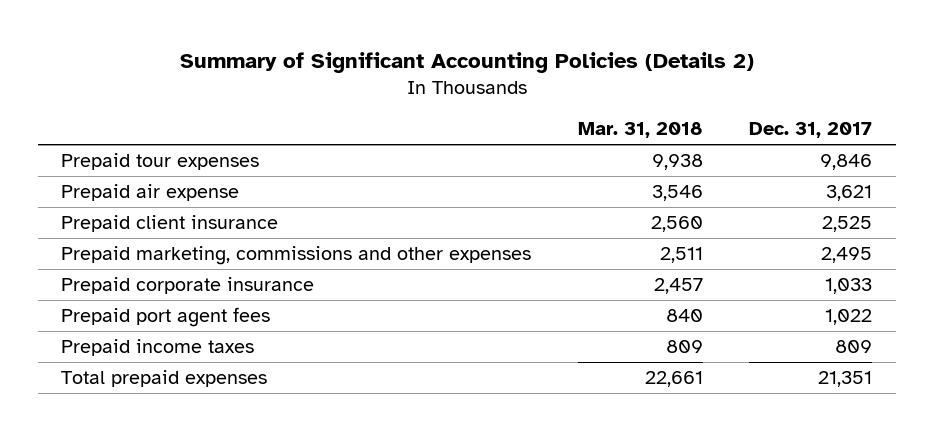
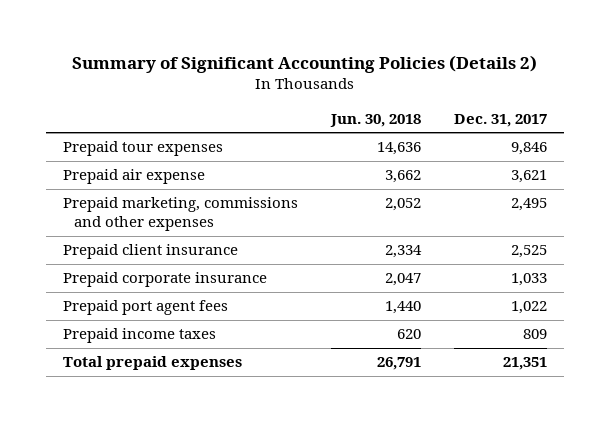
[577,122,703,139] Mar. 31, 2018 -> none
none -> [330,113,422,127] Jun. 30, 2018
[61,215,279,233] Prepaid client insurance -> [62,244,238,260] Prepaid client insurance

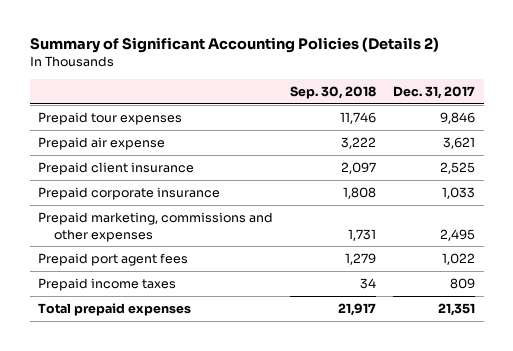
[330,113,422,127] Jun. 30, 2018 -> none
none -> [290,86,377,100] Sep. 30, 2018
[62,197,298,232] Prepaid marketing, commissions and other expenses -> [38,212,274,242] Prepaid marketing, commissions and other expenses

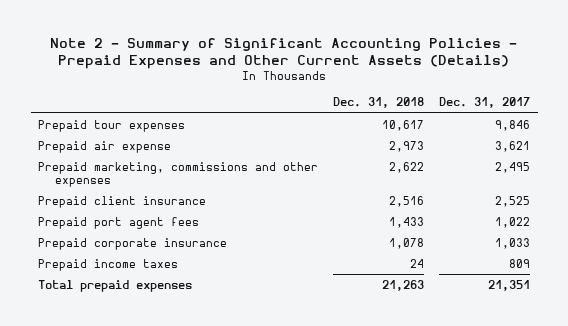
[29,37,439,54] Summary of Significant Accounting Policies (Details 2) -> [50,37,518,70] Note 2 - Summary of Significant Accounting Policies - Prepaid Expenses and Other Current Assets (Details)
[290,86,377,100] Sep. 30, 2018 -> none
none -> [333,97,425,109] Dec. 31, 2018
[38,162,195,176] Prepaid client insurance -> [38,195,207,208] Prepaid client insurance
[38,187,221,201] Prepaid corporate insurance -> [38,237,228,250] Prepaid corporate insurance

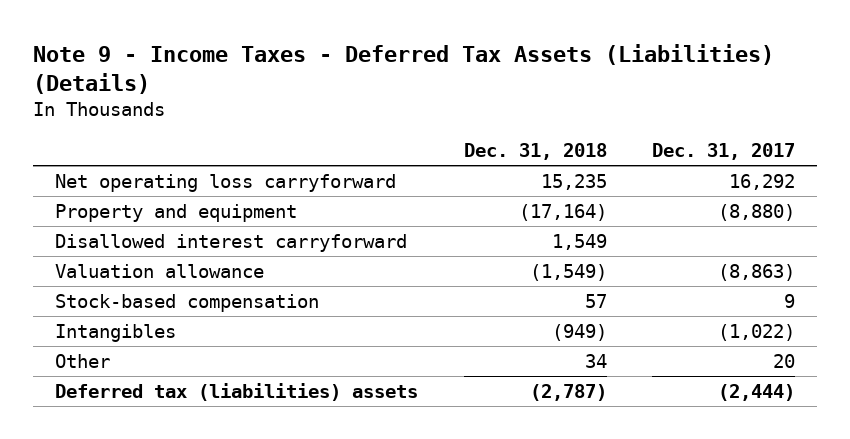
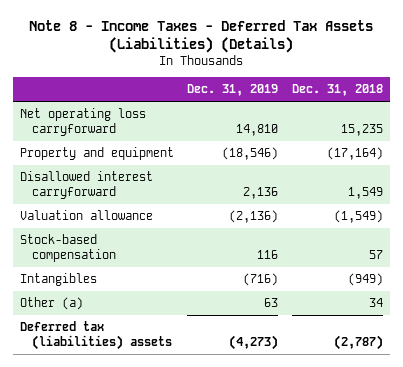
[32,43,774,94] Note 9 - Income Taxes - Deferred Tax Assets (Liabilities) (Details) -> [29,19,374,54] Note 8 - Income Taxes - Deferred Tax Assets (Liabilities) (Details)
[651,142,795,160] Dec. 31, 2017 -> none
none -> [187,84,279,97] Dec. 31, 2019
[55,353,111,368] Other -> [19,297,83,311] Other (a)

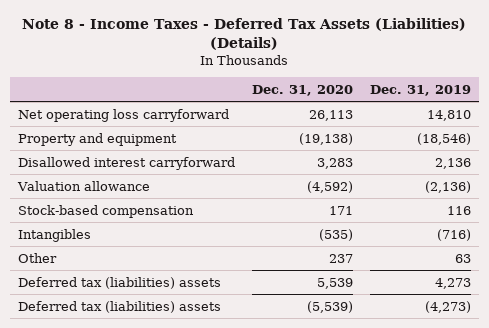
[292,84,384,97] Dec. 31, 2018 -> none
none -> [251,84,353,96] Dec. 31, 2020
[19,297,83,311] Other (a) -> [18,252,58,263] Other
none -> [18,276,222,289] Deferred tax (liabilities) assets

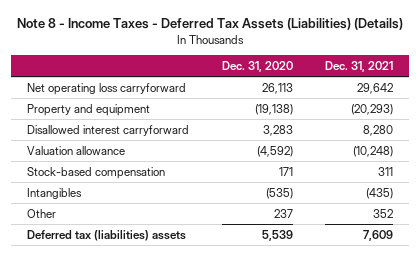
[369,84,471,96] Dec. 31, 2019 -> none
none -> [325,60,394,72] Dec. 31, 2021
[18,300,222,313] Deferred tax (liabilities) assets -> none

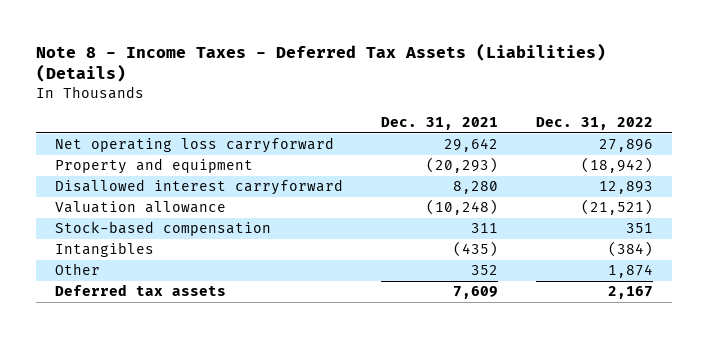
[221,60,293,72] Dec. 31, 2020 -> none
none -> [536,117,654,131] Dec. 31, 2022
[26,229,186,241] Deferred tax (liabilities) assets -> [55,284,227,297] Deferred tax assets

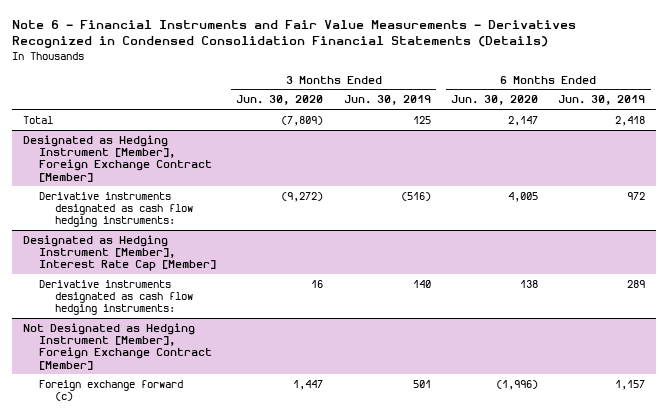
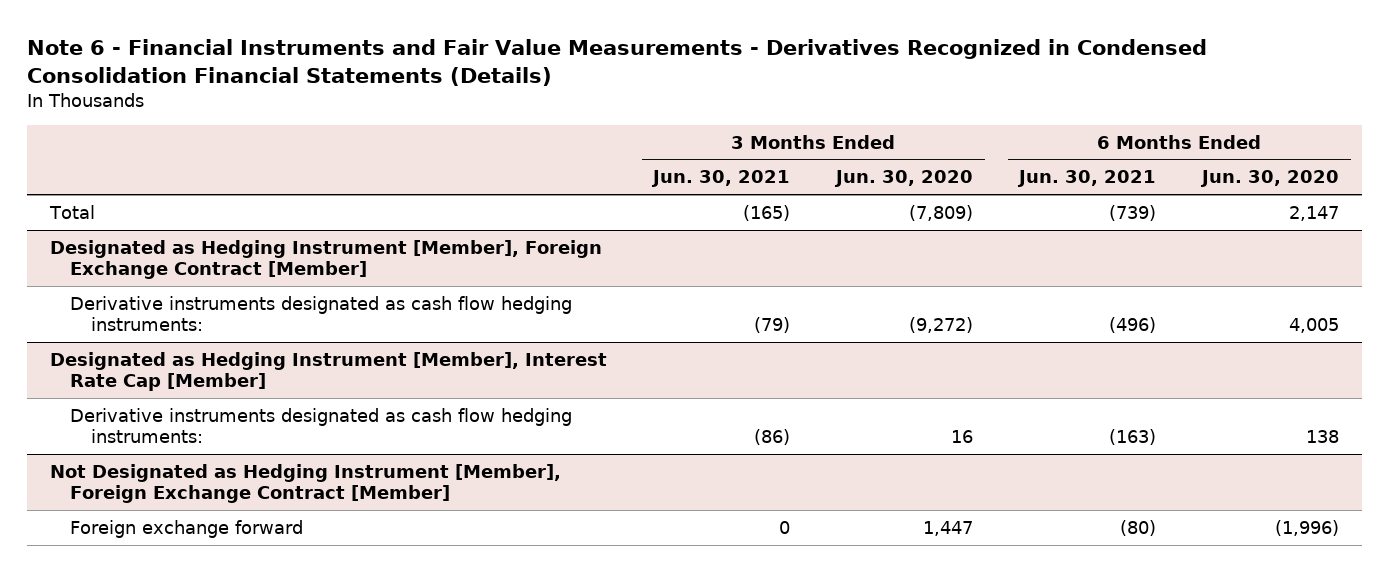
[343,95,431,106] Jun. 30, 2019 -> none
[558,95,646,106] Jun. 30, 2019 -> none
none -> [651,170,791,188] Jun. 30, 2021
none -> [1017,170,1157,188] Jun. 30, 2021
[38,379,183,402] Foreign exchange forward (c) -> [70,519,304,538] Foreign exchange forward

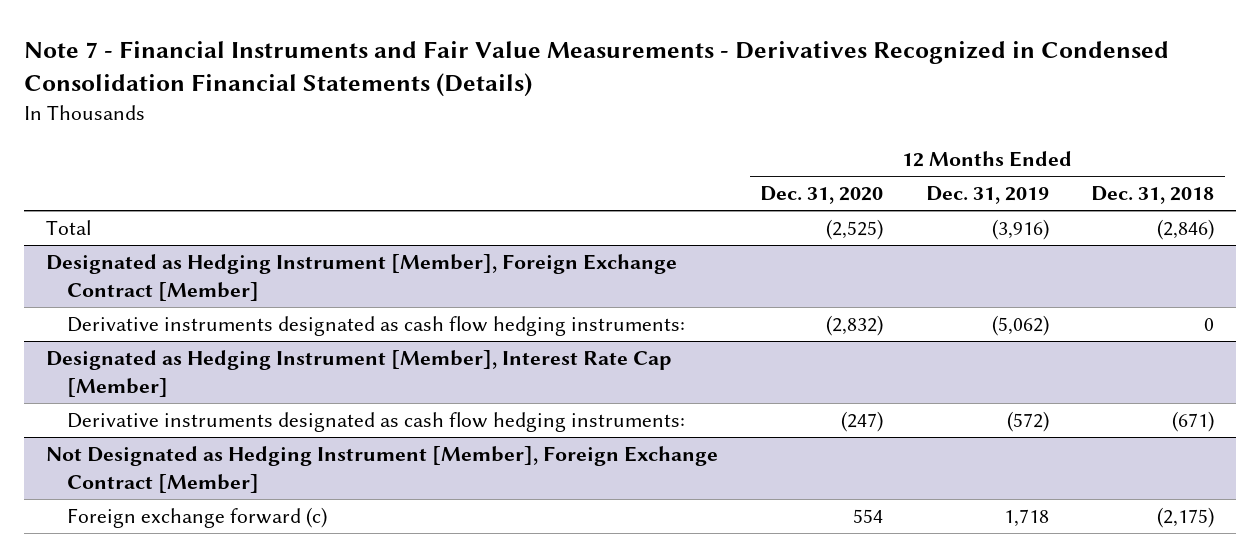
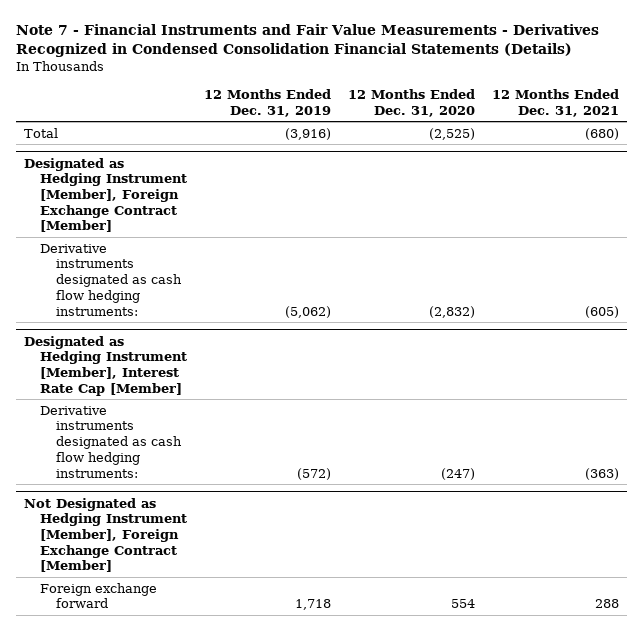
[1091,186,1215,205] Dec. 31, 2018 -> none
none -> [491,88,619,117] 12 Months Ended Dec. 31, 2021
[66,507,327,529] Foreign exchange forward (c) -> [39,582,157,609] Foreign exchange forward

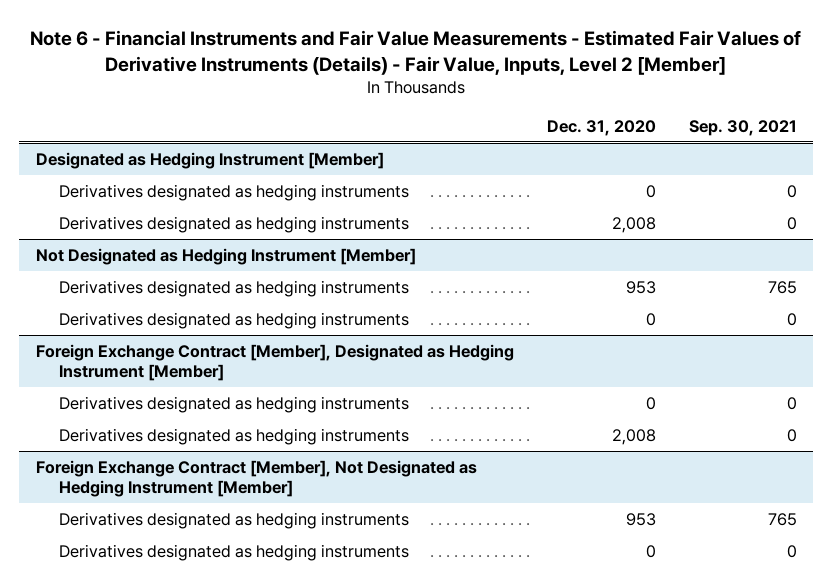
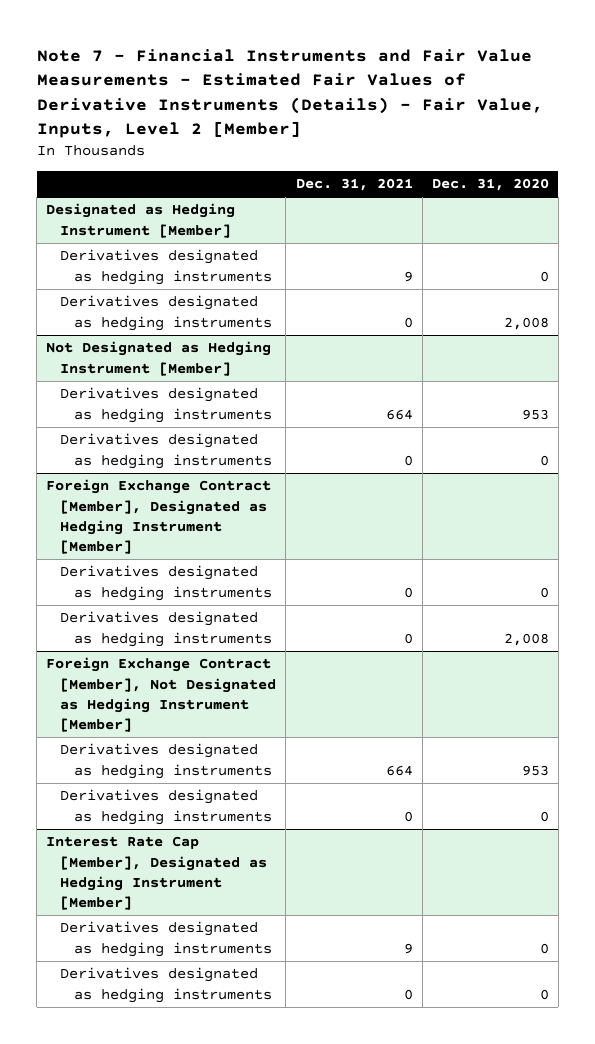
[30,30,802,75] Note 6 - Financial Instruments and Fair Value Measurements - Estimated Fair Values of Derivative Instruments (Details) - Fair Value, Inputs, Level 2 [Member] -> [36,48,543,139] Note 7 - Financial Instruments and Fair Value Measurements - Estimated Fair Values of Derivative Instruments (Details) - Fair Value, Inputs, Level 2 [Member]
[688,119,797,136] Sep. 30, 2021 -> none
none -> [295,178,413,192] Dec. 31, 2021
none -> [46,836,268,911] Interest Rate Cap [Member], Designated as Hedging Instrument [Member]
none -> [60,921,273,957] Derivatives designated as hedging instruments
none -> [60,967,273,1003] Derivatives designated as hedging instruments

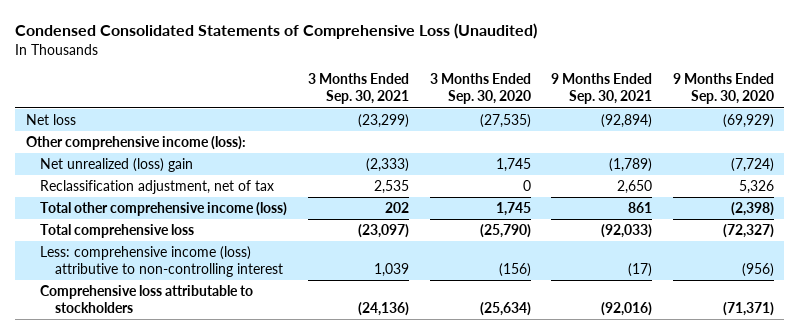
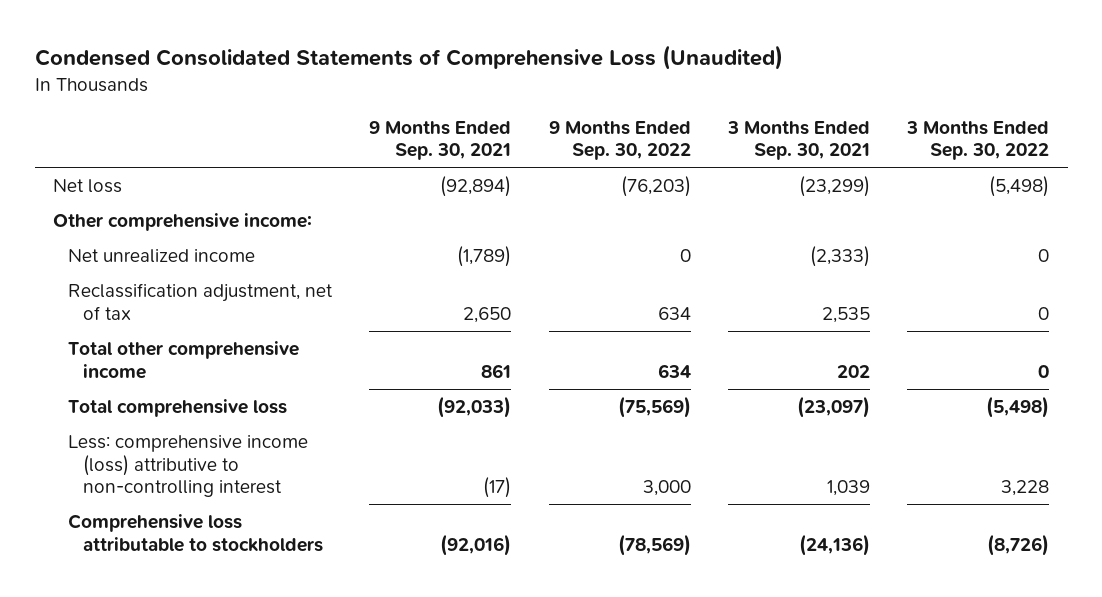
[429,73,531,105] 3 Months Ended Sep. 30, 2020 -> none
[673,73,775,105] 9 Months Ended Sep. 30, 2020 -> none
none -> [548,121,691,161] 9 Months Ended Sep. 30, 2022
none -> [905,121,1049,161] 3 Months Ended Sep. 30, 2022
[25,136,246,151] Other comprehensive income (loss): -> [53,213,313,232] Other comprehensive income:
[40,158,194,173] Net unrealized (loss) gain -> [68,249,256,264] Net unrealized income
[40,202,288,217] Total other comprehensive income (loss) -> [68,341,300,379] Total other comprehensive income

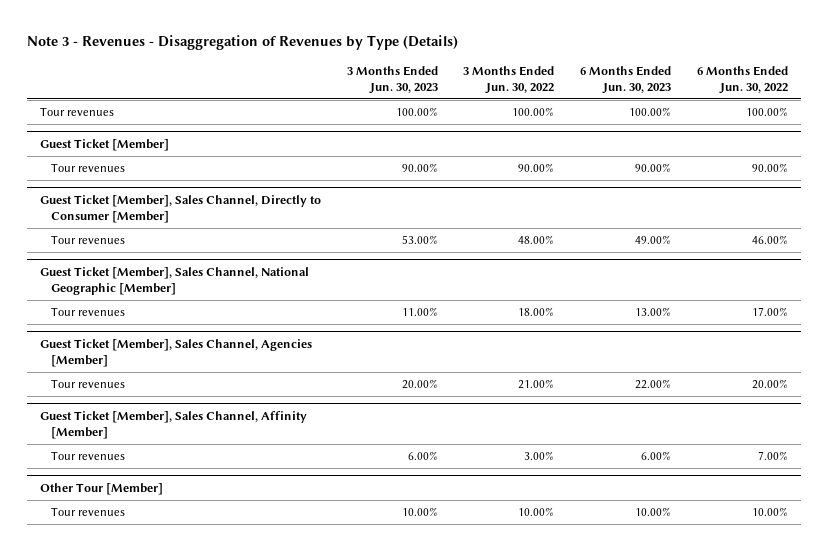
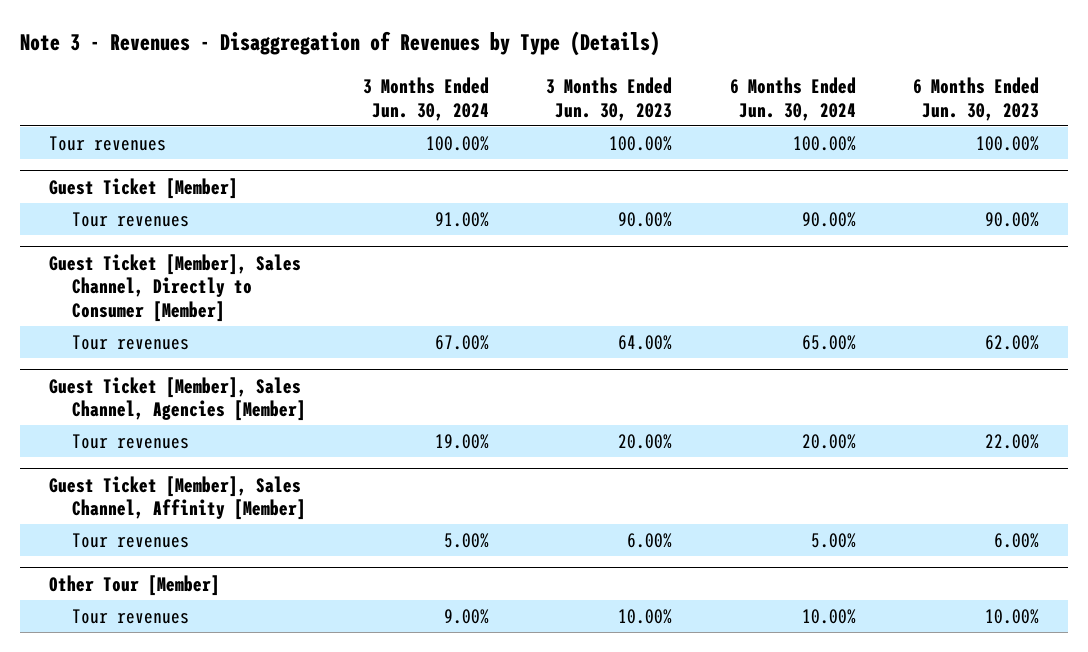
[463,65,555,94] 3 Months Ended Jun. 30, 2022 -> none
[696,65,788,94] 6 Months Ended Jun. 30, 2022 -> none
none -> [362,77,489,121] 3 Months Ended Jun. 30, 2024
none -> [729,77,856,121] 6 Months Ended Jun. 30, 2024
[39,267,309,295] Guest Ticket [Member], Sales Channel, National Geographic [Member] -> none
[50,307,125,317] Tour revenues -> none
[401,235,438,245] 53.00% -> [618,334,673,350] 64.00%
[635,235,672,245] 49.00% -> [985,334,1040,350] 62.00%

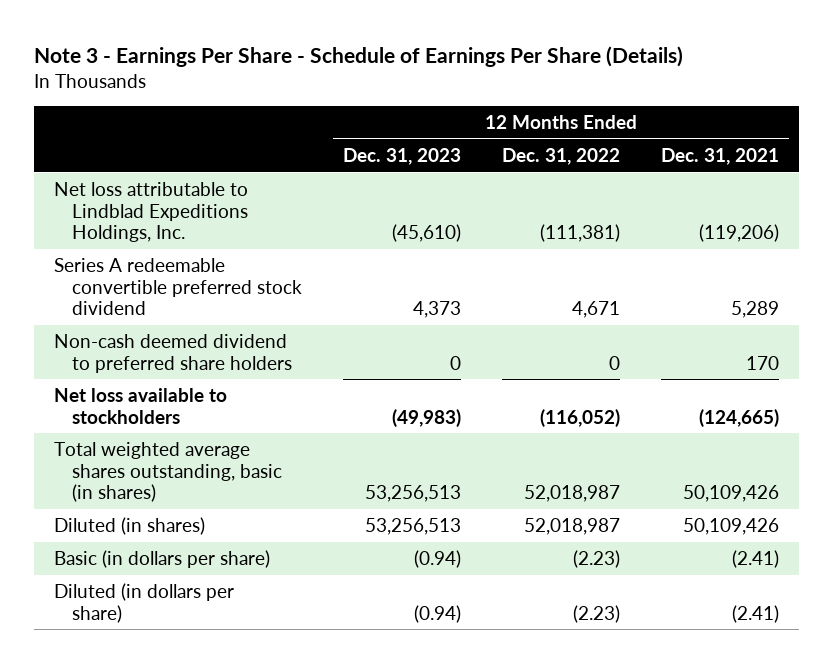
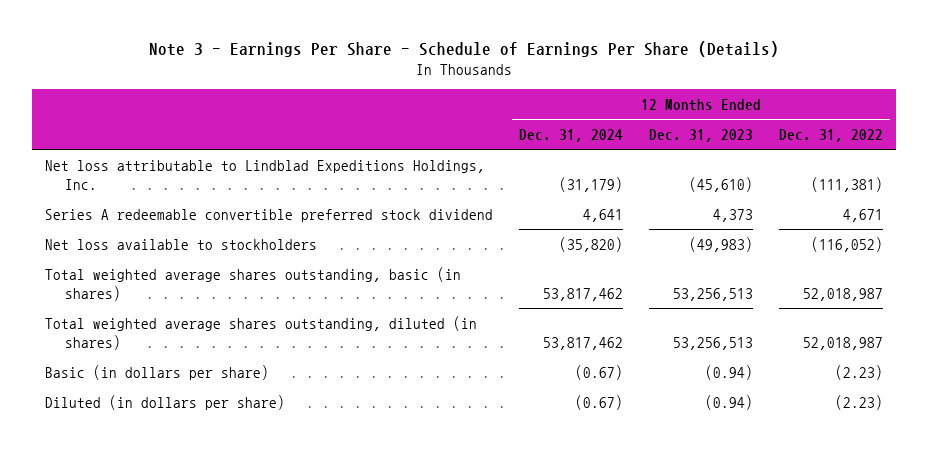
[660,148,779,166] Dec. 31, 2021 -> none
none -> [518,128,623,142] Dec. 31, 2024
[54,334,293,373] Non-cash deemed dividend to preferred share holders -> none
[54,517,206,536] Diluted (in shares) -> [44,315,477,350] Total weighted average shares outstanding, diluted (in shares)

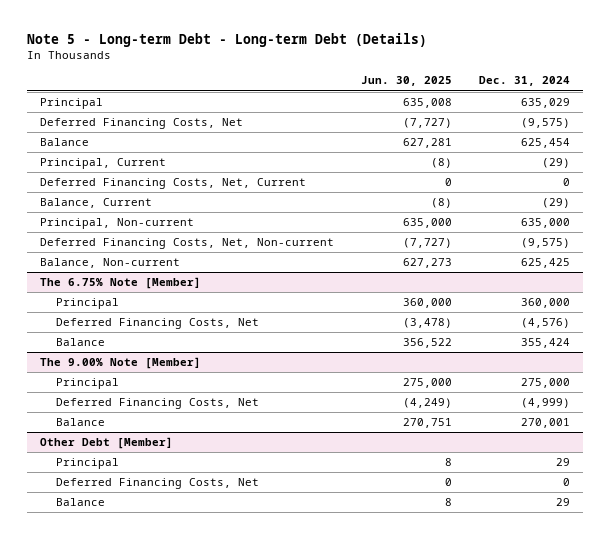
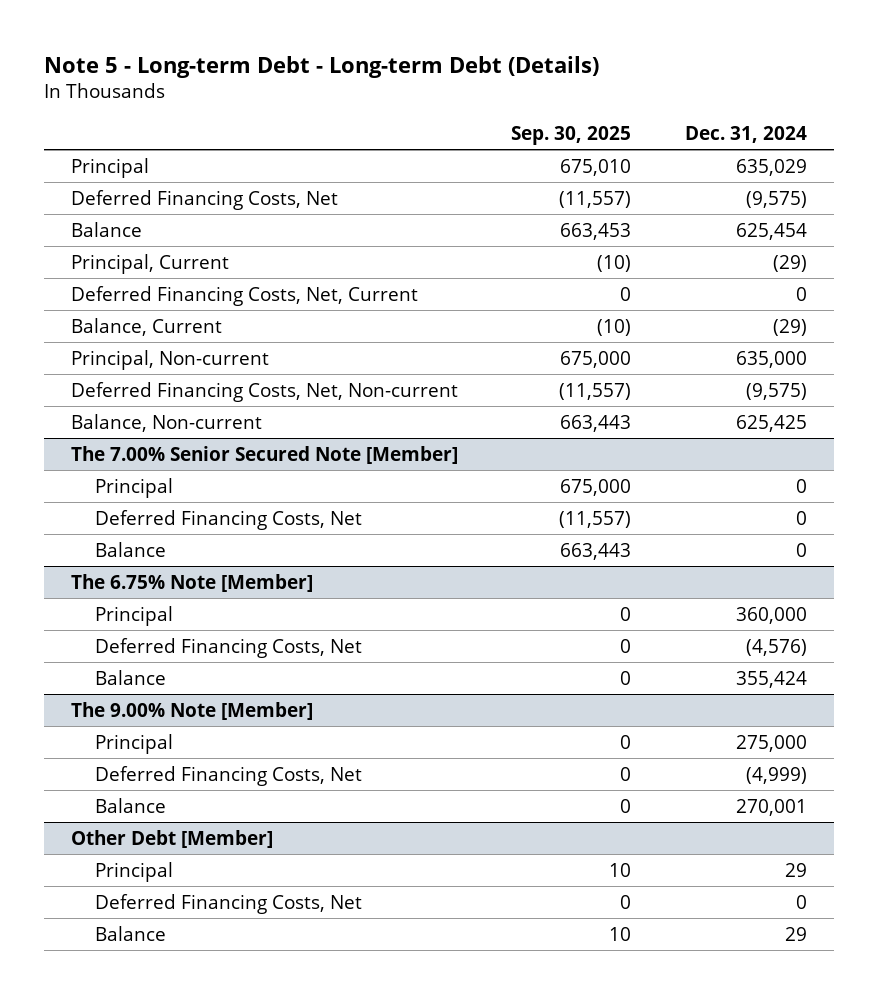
[360,76,452,87] Jun. 30, 2025 -> none
none -> [511,125,632,145] Sep. 30, 2025
none -> [70,445,458,464] The 7.00% Senior Secured Note [Member]
none -> [95,477,174,498] Principal
none -> [95,509,363,530] Deferred Financing Costs, Net
none -> [95,541,167,557] Balance

